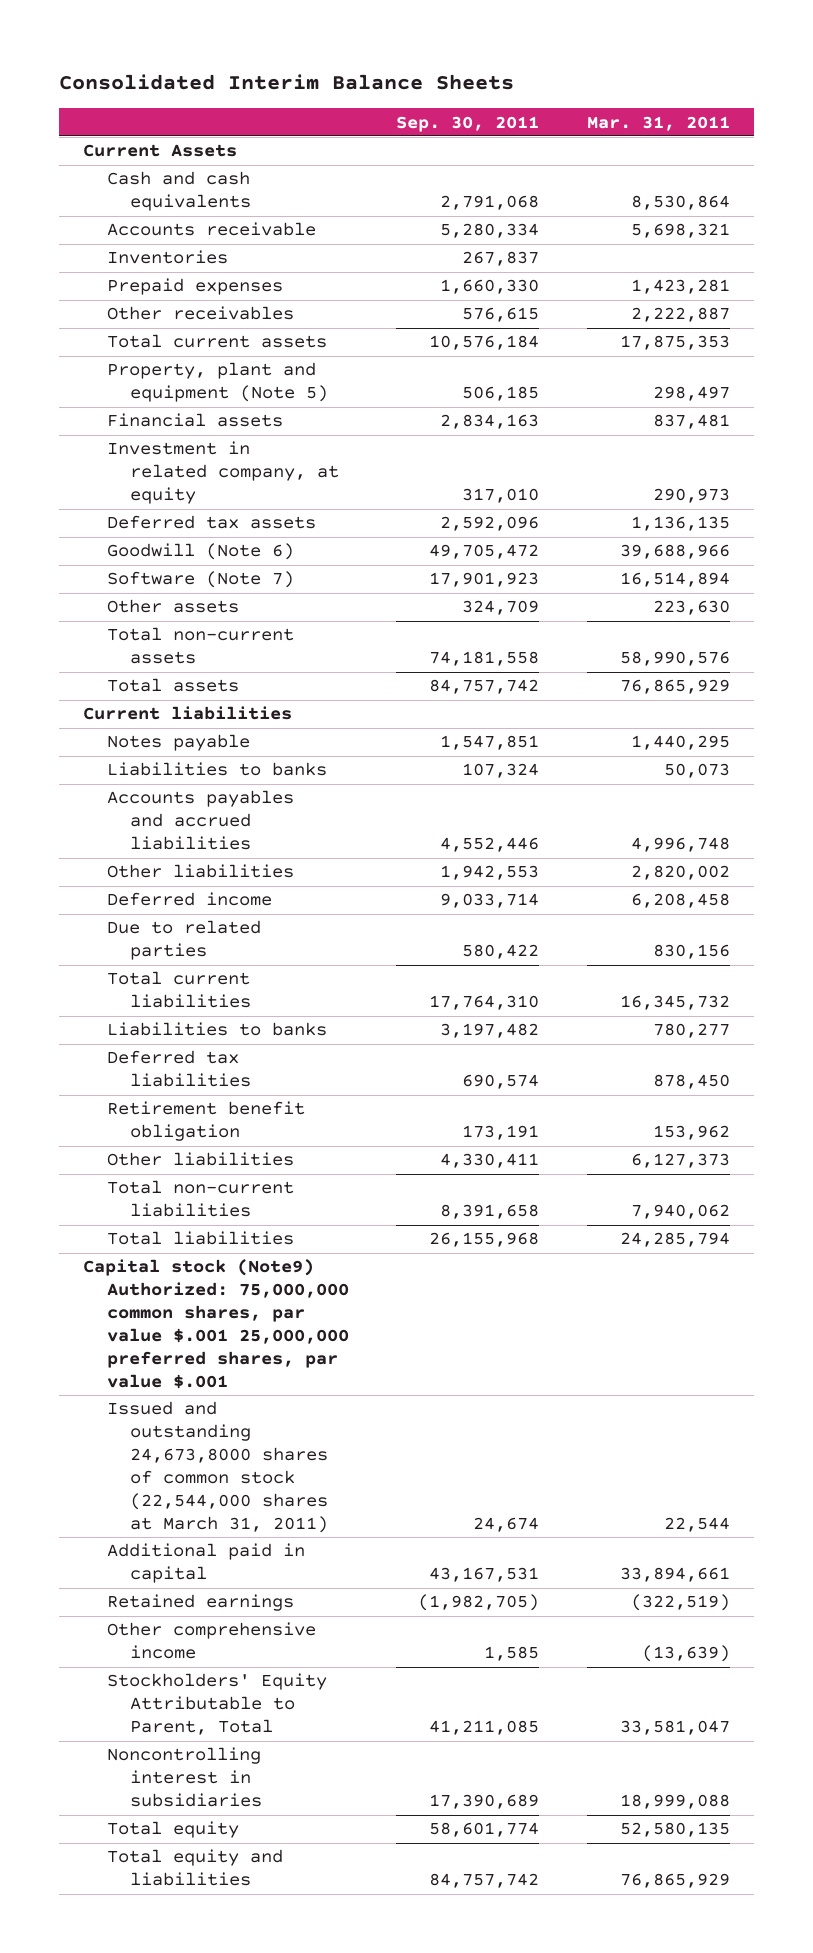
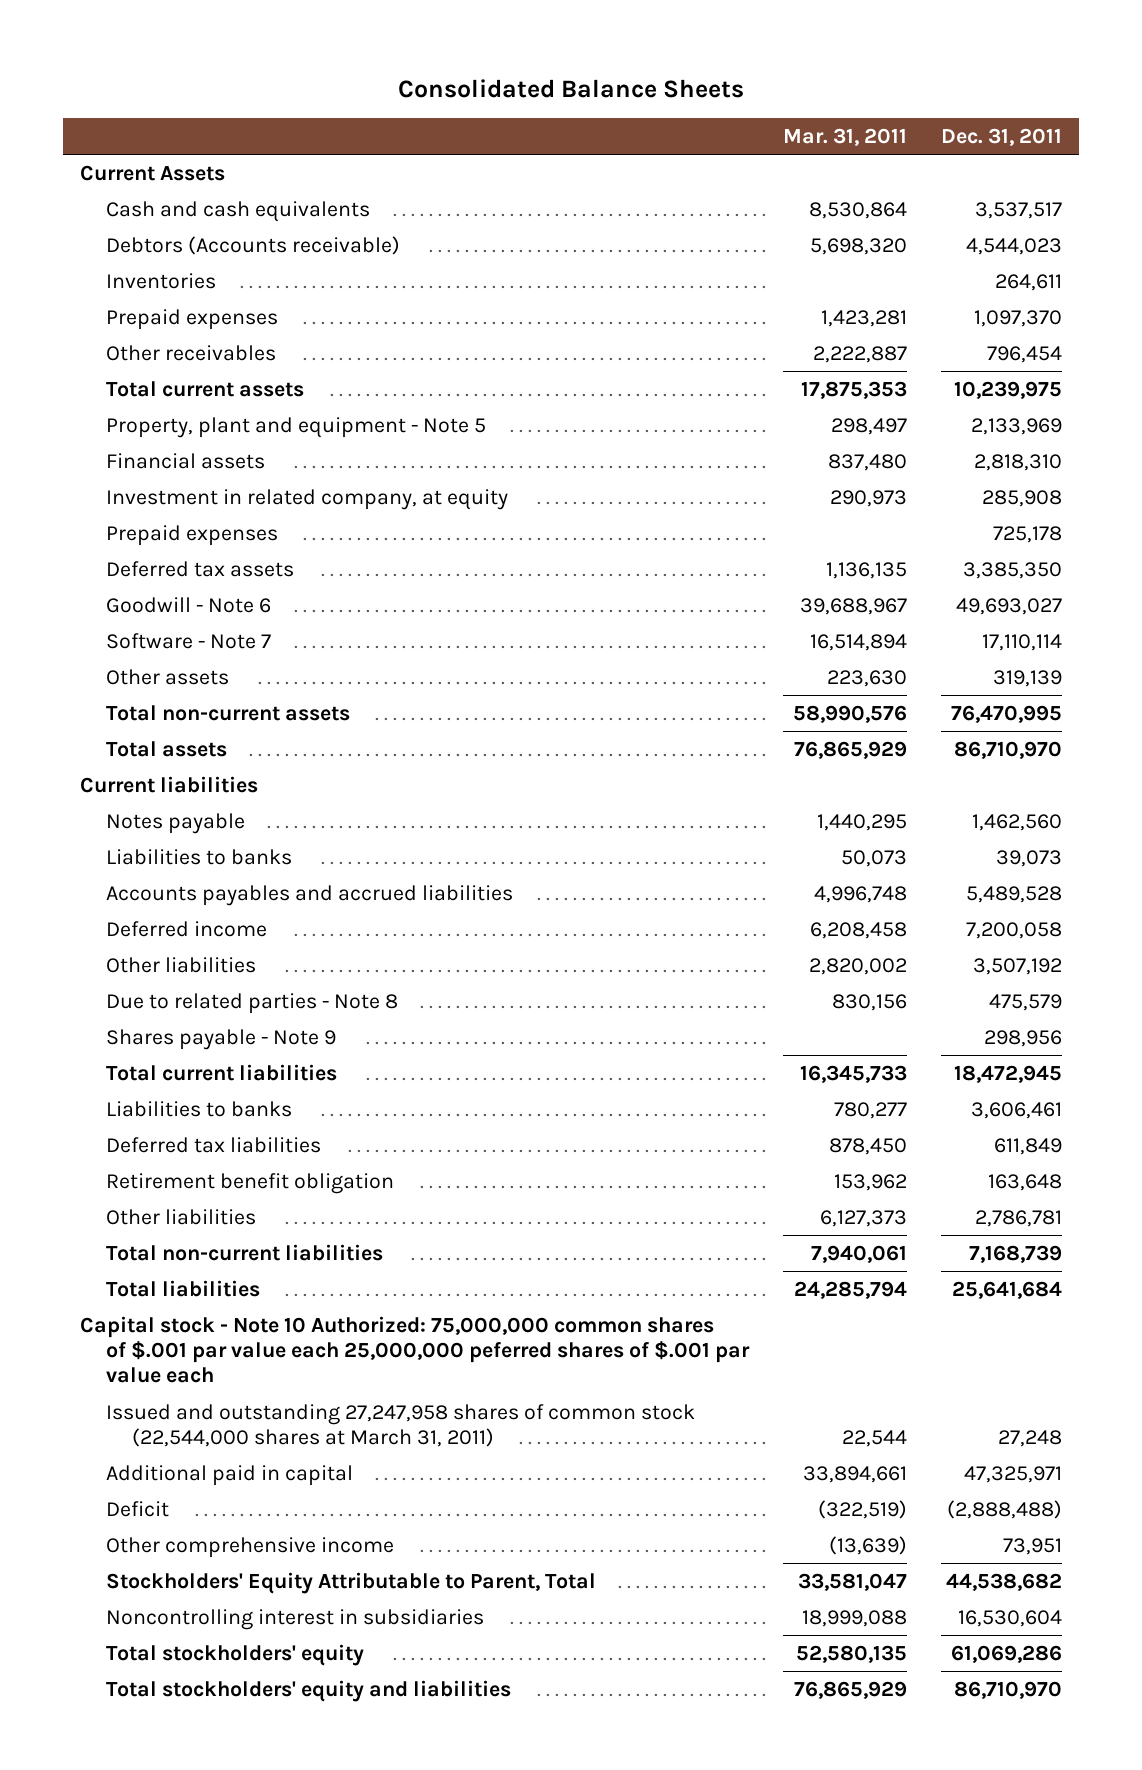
[59,73,515,90] Consolidated Interim Balance Sheets -> [397,78,744,98] Consolidated Balance Sheets
[396,115,540,132] Sep. 30, 2011 -> none
none -> [940,128,1062,147] Dec. 31, 2011
[106,222,316,237] Accounts receivable -> [105,235,400,255] Debtors (Accounts receivable)
[631,223,731,239] 5,698,321 -> [809,237,907,255] 5,698,320
[106,362,329,403] Property, plant and equipment (Note 5) -> [105,416,486,438] Property, plant and equipment - Note 5
[653,414,731,430] 837,481 -> [827,453,907,471] 837,480
none -> [105,524,278,546] Prepaid expenses
[106,543,294,561] Goodwill (Note 6) -> [105,596,271,613] Goodwill - Note 6
[620,544,731,560] 39,688,966 -> [799,597,907,615] 39,688,967
[106,571,294,589] Software (Note 7) -> [105,632,271,649] Software - Note 7
[106,864,294,879] Other liabilities -> [105,956,256,973] Other liabilities
[106,920,261,961] Due to related parties -> [105,992,398,1014] Due to related parties - Note 8
none -> [105,1028,336,1050] Shares payable - Note 9
[620,995,731,1011] 16,345,732 -> [799,1064,907,1083] 16,345,733
[631,1204,731,1220] 7,940,062 -> [810,1244,907,1263] 7,940,061
[83,1259,349,1390] Capital stock (Note9) Authorized: 75,000,000 common shares, par value $.001 25,000,000 preferred shares, par value $.001 -> [80,1315,750,1384] Capital stock - Note 10 Authorized: 75,000,000 common shares of $.001 par value each 25,000,000 peferred shares of $.001 par value each
[106,1401,329,1534] Issued and outstanding 24,673,8000 shares of common stock (22,544,000 shares at March 31, 2011) -> [105,1403,695,1448] Issued and outstanding 27,247,958 shares of common stock (22,544,000 shares at March 31, 2011)
[106,1594,294,1612] Retained earnings -> [105,1500,169,1517] Deficit
[106,1821,239,1839] Total equity -> [105,1643,364,1666] Total stockholders' equity
[106,1849,283,1887] Total equity and liabilities -> [105,1679,511,1702] Total stockholders' equity and liabilities

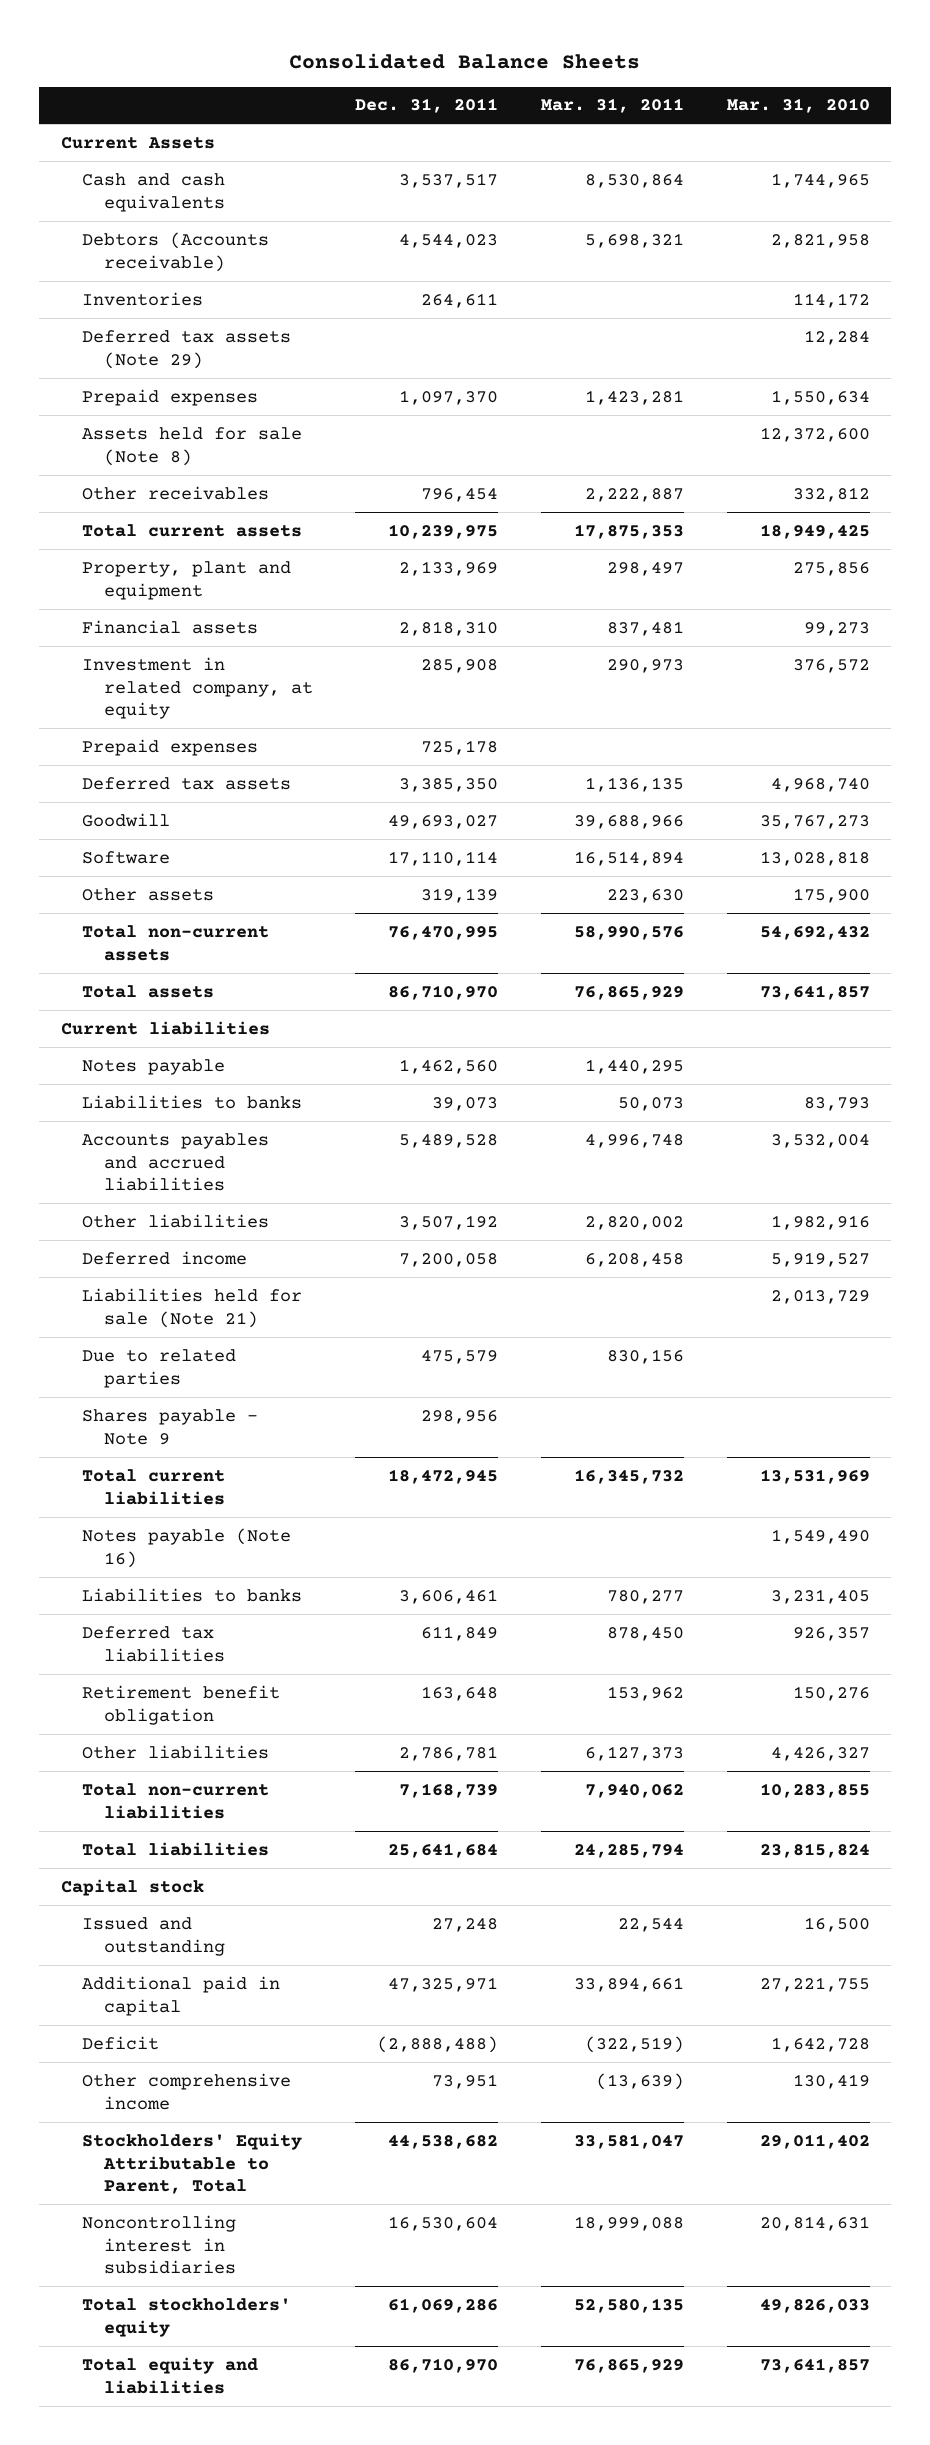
none -> [726,98,870,114] Mar. 31, 2010
[809,237,907,255] 5,698,320 -> [585,232,685,248] 5,698,321
none -> [82,329,292,369] Deferred tax assets (Note 29)
none -> [82,426,303,466] Assets held for sale (Note 8)
[105,416,486,438] Property, plant and equipment - Note 5 -> [82,560,292,600] Property, plant and equipment
[827,453,907,471] 837,480 -> [607,620,685,636] 837,481
[105,596,271,613] Goodwill - Note 6 -> [82,812,171,827] Goodwill
[799,597,907,615] 39,688,967 -> [574,814,685,829] 39,688,966
[105,632,271,649] Software - Note 7 -> [82,850,171,864] Software
[105,920,267,937] Deferred income -> [82,1250,248,1265] Deferred income
none -> [82,1287,303,1328] Liabilities held for sale (Note 21)
[105,992,398,1014] Due to related parties - Note 8 -> [82,1348,237,1388] Due to related parties
[799,1064,907,1083] 16,345,733 -> [574,1468,685,1484] 16,345,732
none -> [82,1527,292,1568] Notes payable (Note 16)
[810,1244,907,1263] 7,940,061 -> [585,1783,685,1798] 7,940,062
[80,1315,750,1384] Capital stock - Note 10 Authorized: 75,000,000 common shares of $.001 par value each 25,000,000 peferred shares of $.001 par value each -> [60,1878,204,1896] Capital stock
[105,1403,695,1448] Issued and outstanding 27,247,958 shares of common stock (22,544,000 shares at March 31, 2011) -> [82,1916,225,1956] Issued and outstanding
[105,1679,511,1702] Total stockholders' equity and liabilities -> [82,2356,259,2394] Total equity and liabilities

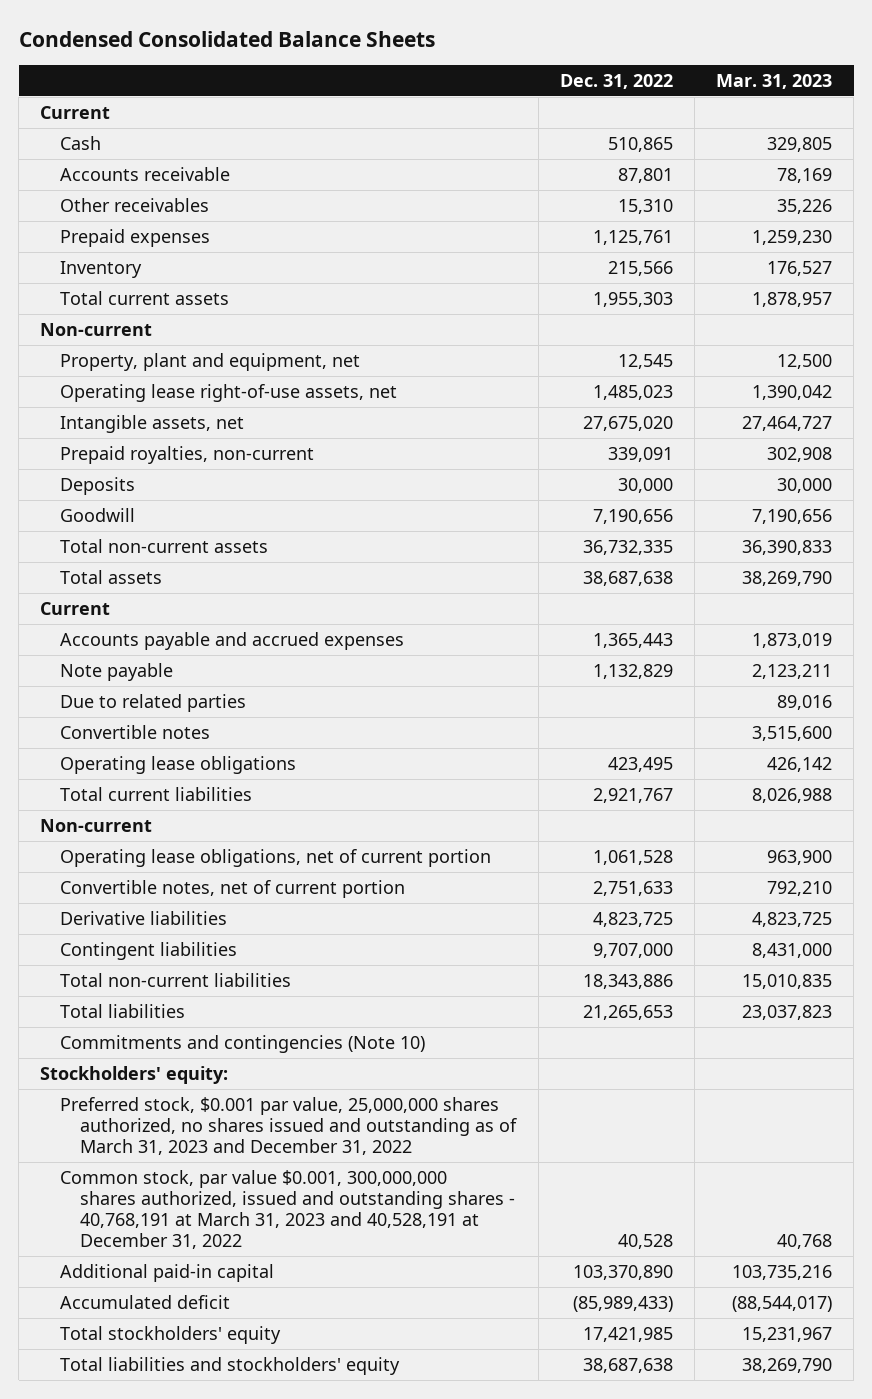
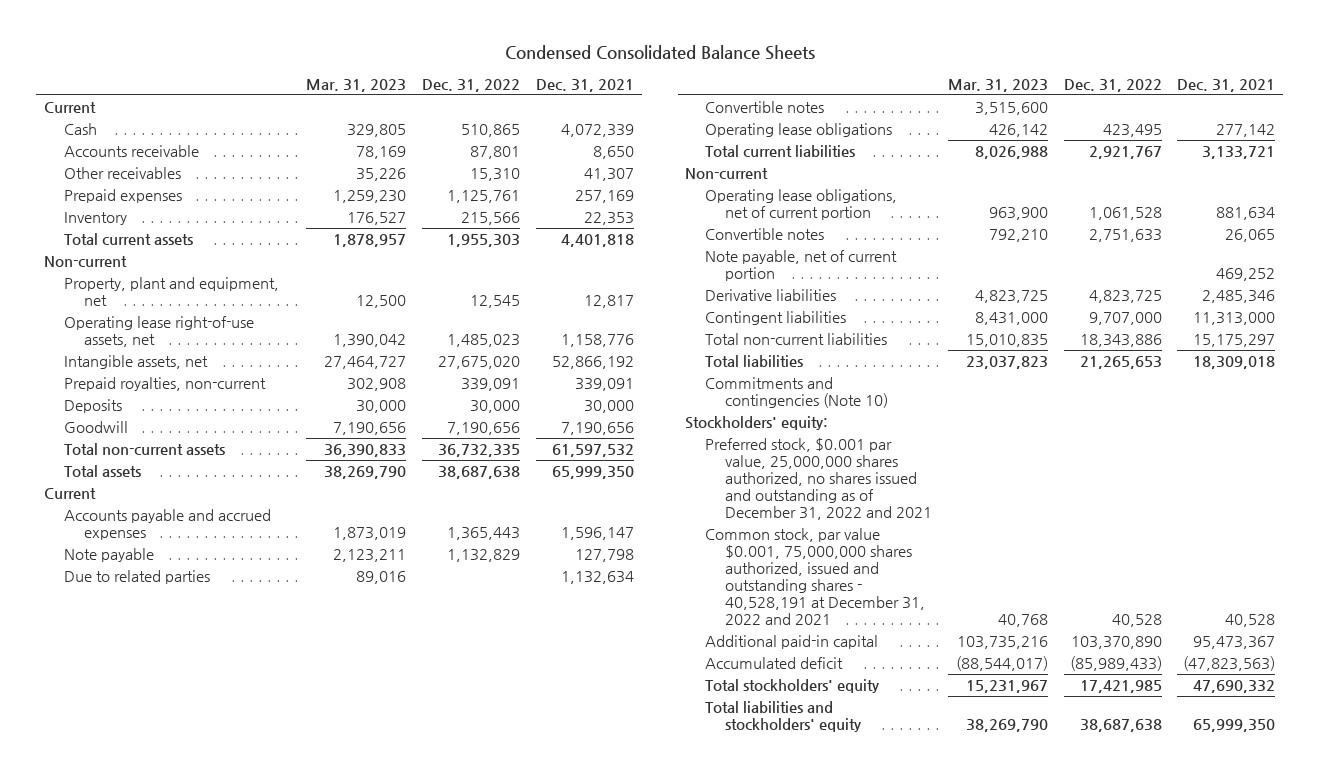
none -> [535,78,634,92] Dec. 31, 2021
[60,880,406,899] Convertible notes, net of current portion -> [705,228,825,241] Convertible notes
none -> [705,250,898,282] Note payable, net of current portion
[60,1097,518,1156] Preferred stock, $0.001 par value, 25,000,000 shares authorized, no shares issued and outstanding as of March 31, 2023 and December 31, 2022 -> [705,438,933,521] Preferred stock, $0.001 par value, 25,000,000 shares authorized, no shares issued and outstanding as of December 31, 2022 and 2021
[60,1170,516,1250] Common stock, par value $0.001, 300,000,000 shares authorized, issued and outstanding shares - 40,768,191 at March 31, 2023 and 40,528,191 at December 31, 2022 -> [705,528,926,626] Common stock, par value $0.001, 75,000,000 shares authorized, issued and outstanding shares - 40,528,191 at December 31, 2022 and 2021

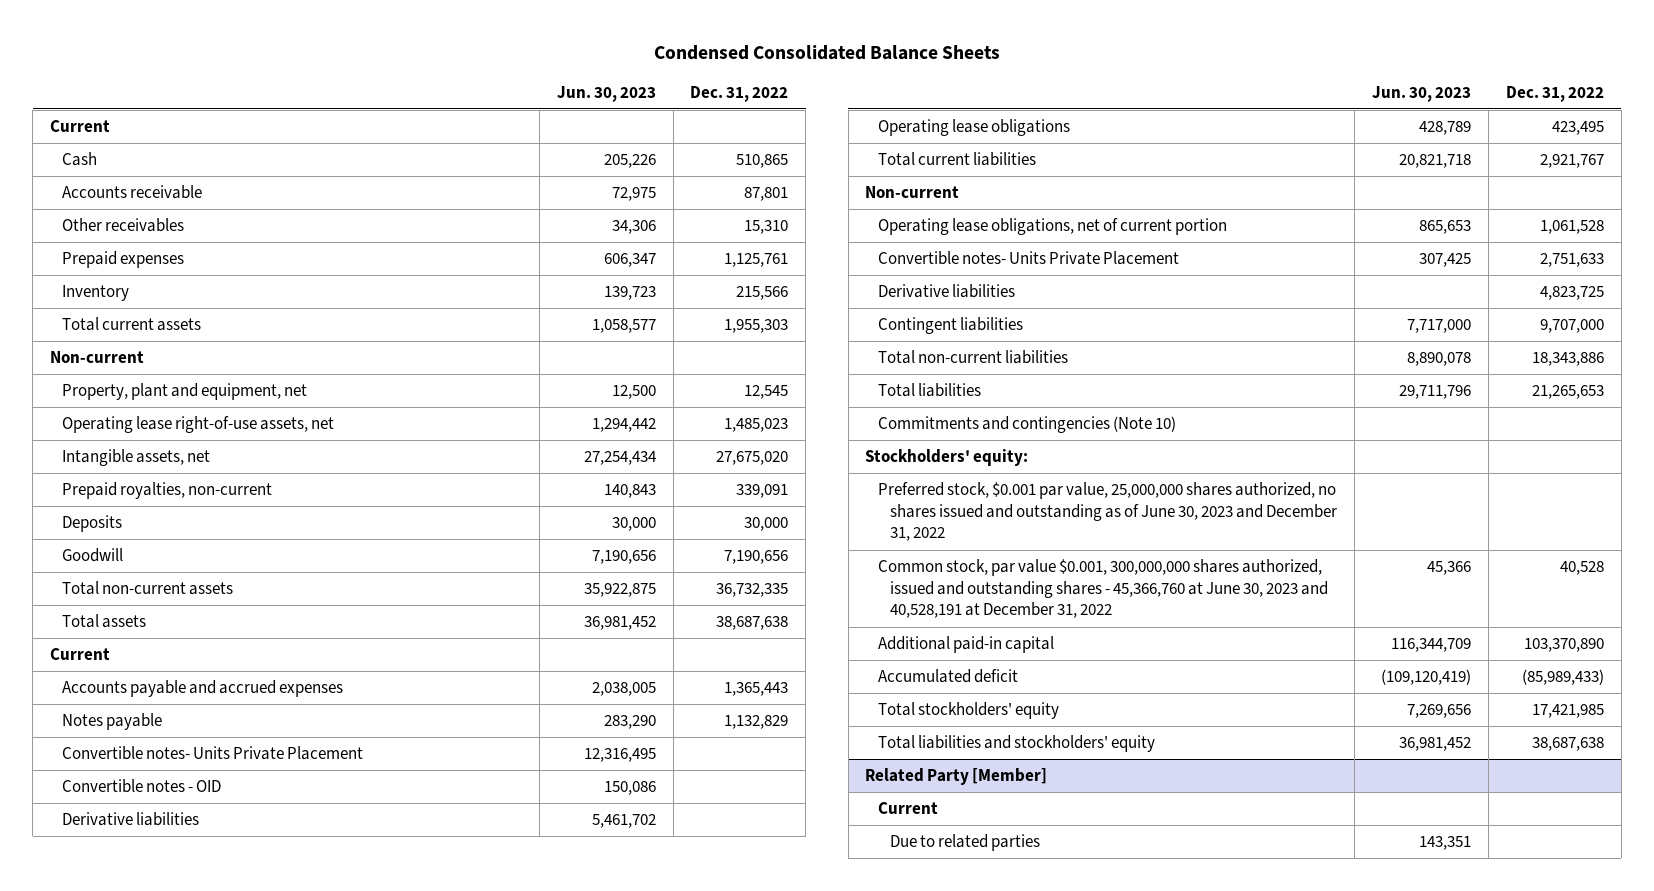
[306,78,407,92] Mar. 31, 2023 -> none
[535,78,634,92] Dec. 31, 2021 -> none
none -> [556,85,656,102] Jun. 30, 2023
[63,570,210,585] Due to related parties -> none
[63,548,154,563] Note payable -> [62,713,163,731] Notes payable
[705,101,825,114] Convertible notes -> [62,746,364,761] Convertible notes- Units Private Placement
none -> [62,779,222,794] Convertible notes - OID
none -> [62,812,200,827] Derivative liabilities
[705,250,898,282] Note payable, net of current portion -> none
[705,228,825,241] Convertible notes -> [877,251,1179,266] Convertible notes- Units Private Placement
[705,438,933,521] Preferred stock, $0.001 par value, 25,000,000 shares authorized, no shares issued and outstanding as of December 31, 2022 and 2021 -> [877,482,1338,542] Preferred stock, $0.001 par value, 25,000,000 shares authorized, no shares issued and outstanding as of June 30, 2023 and December 31, 2022
[705,528,926,626] Common stock, par value $0.001, 75,000,000 shares authorized, issued and outstanding shares - 40,528,191 at December 31, 2022 and 2021 -> [877,559,1329,619] Common stock, par value $0.001, 300,000,000 shares authorized, issued and outstanding shares - 45,366,760 at June 30, 2023 and 40,528,191 at December 31, 2022
none -> [865,768,1048,786] Related Party [Member]
none -> [877,802,938,815] Current
none -> [890,834,1041,852] Due to related parties

